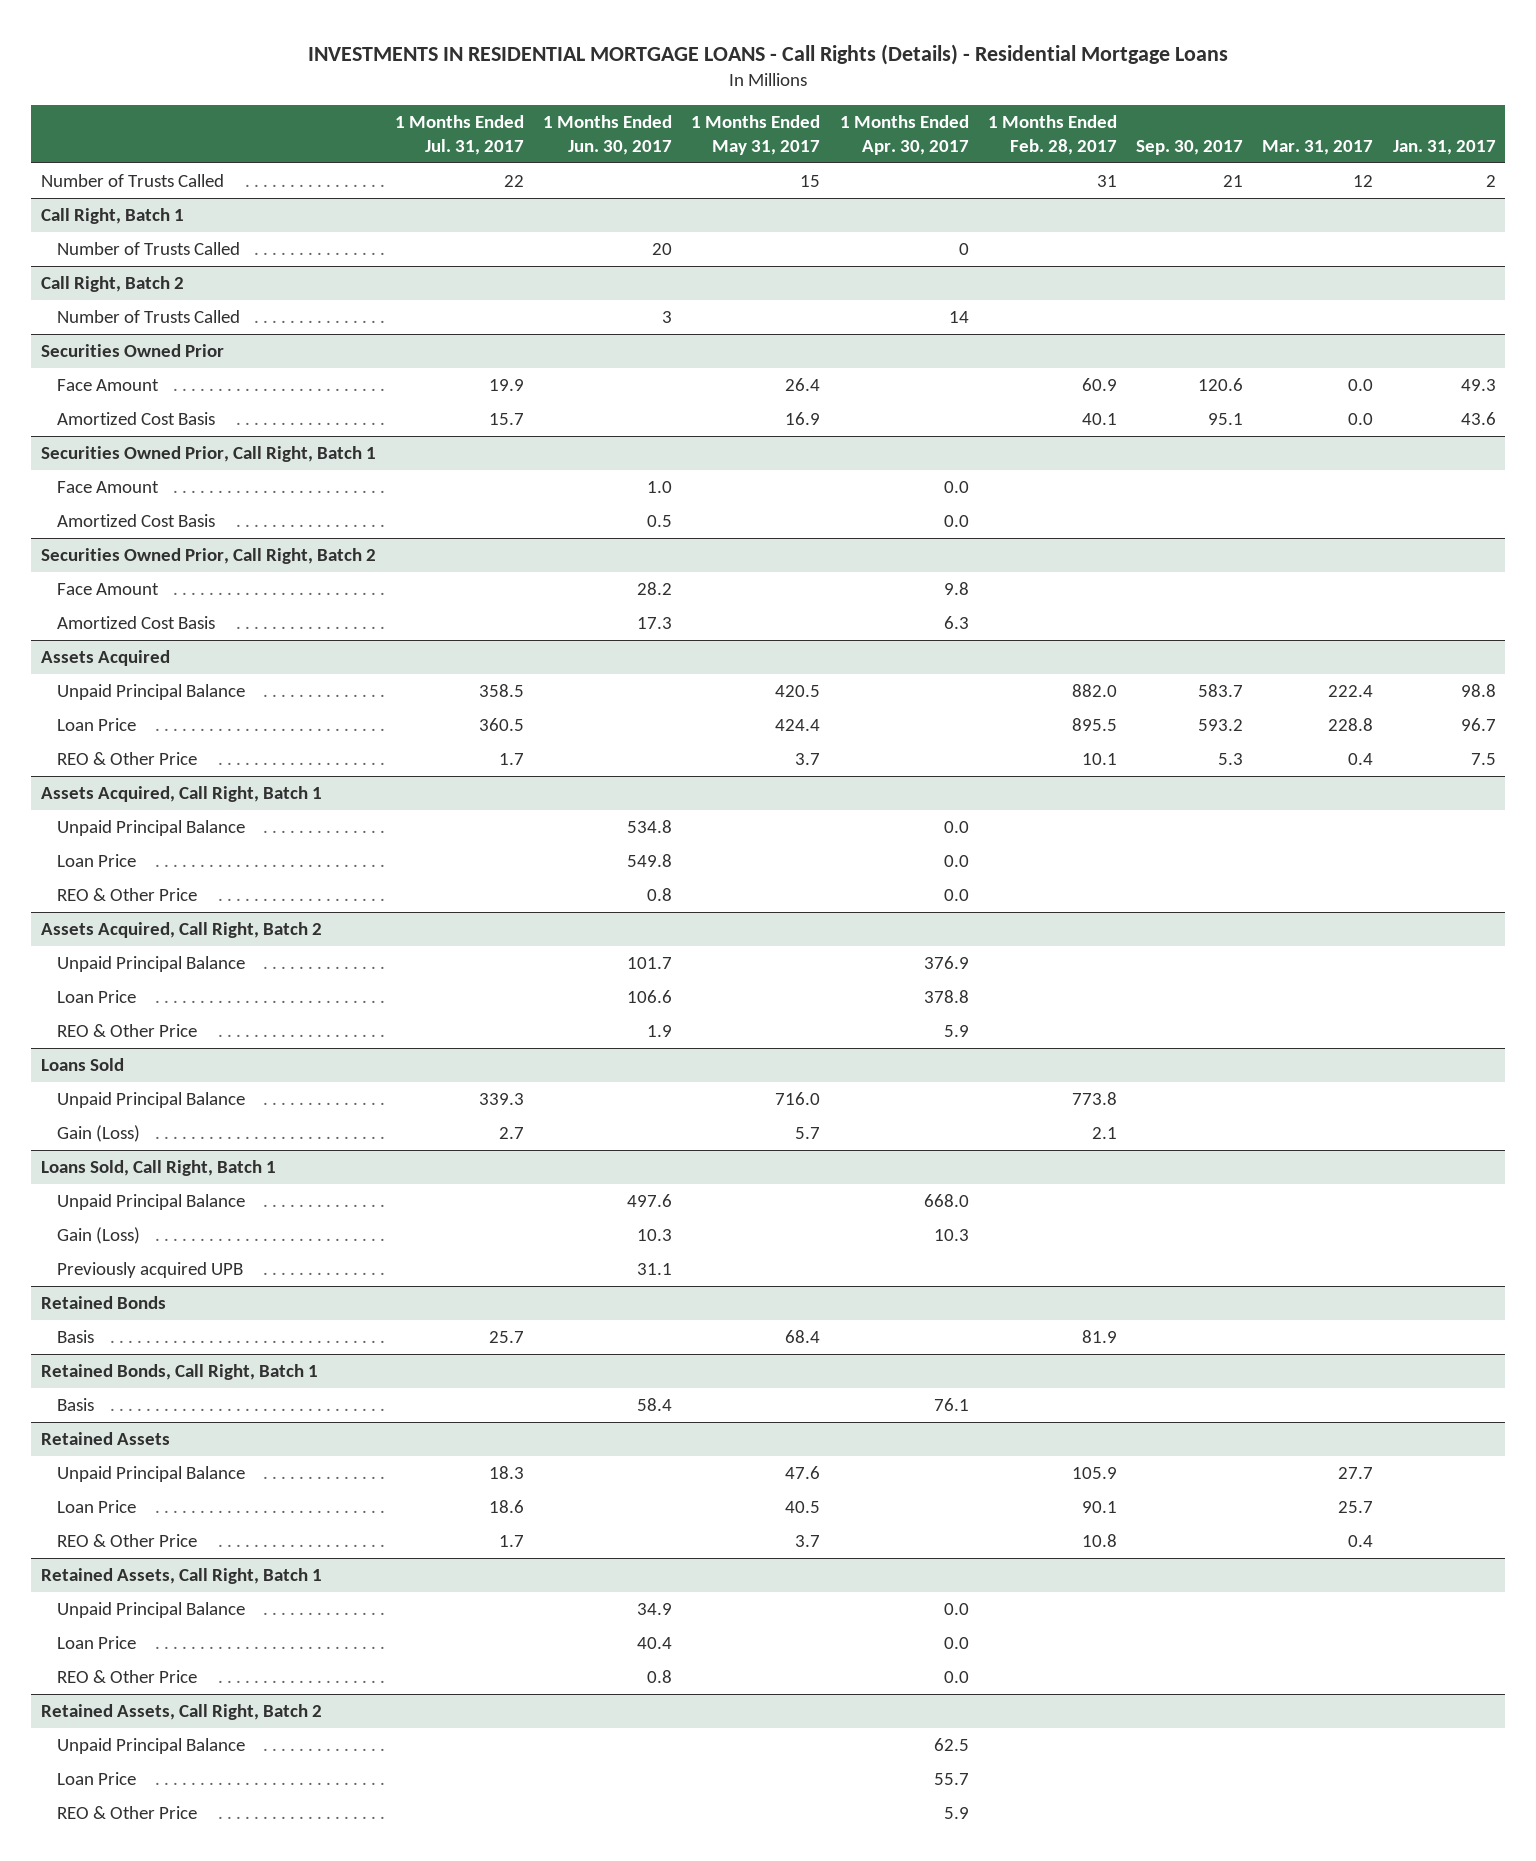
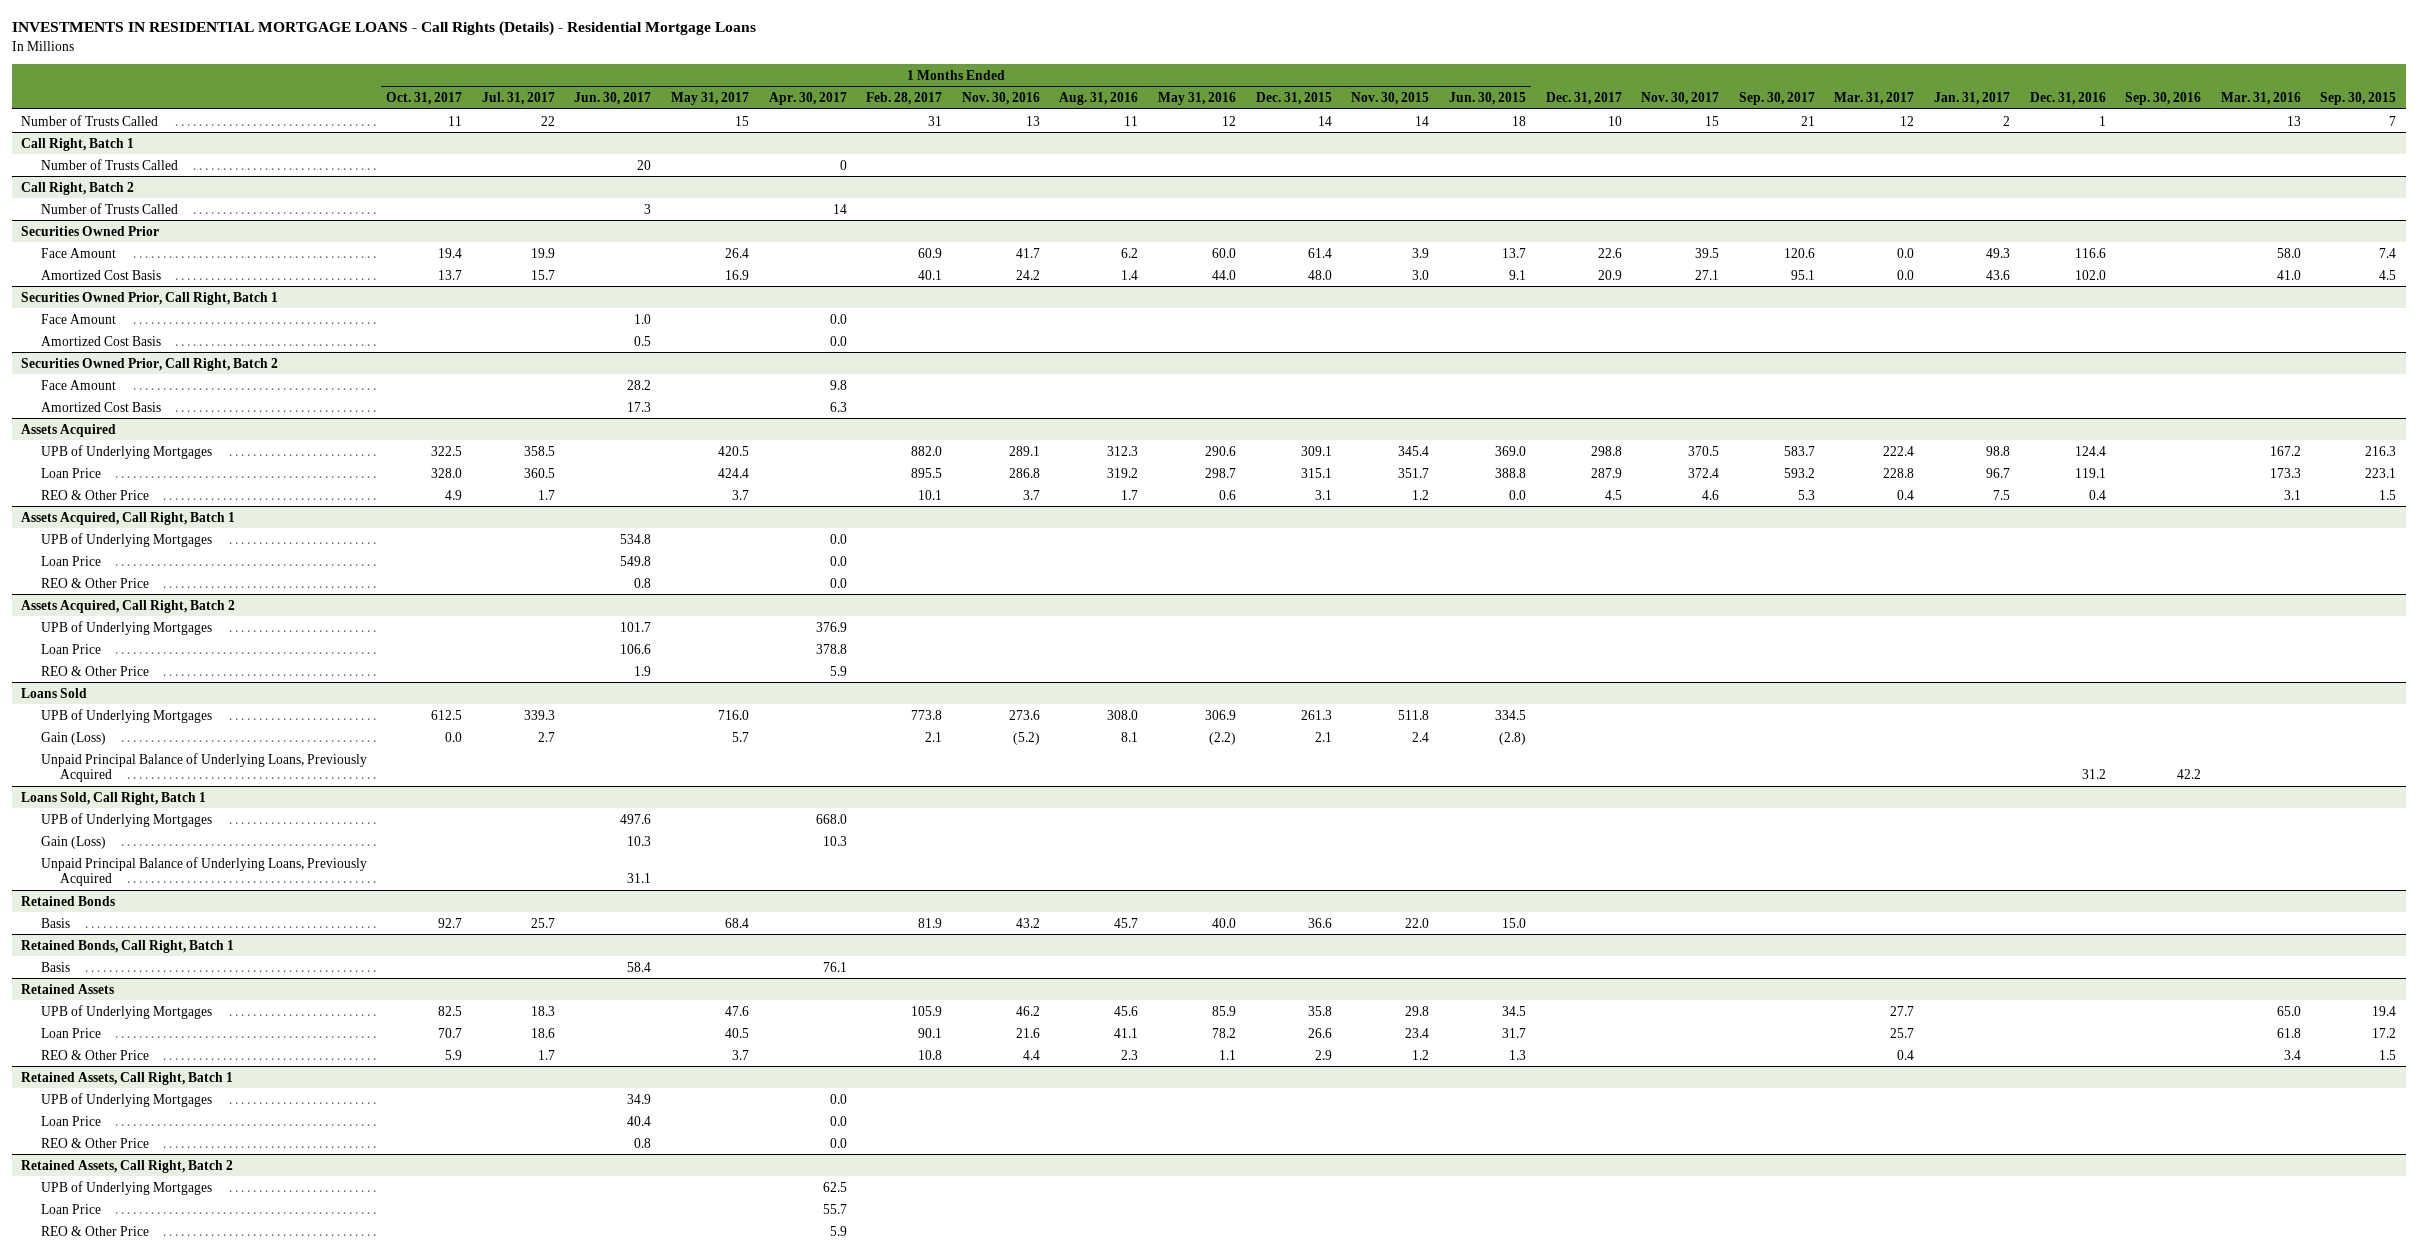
none -> [386,91,463,105] Oct. 31, 2017
none -> [961,91,1040,105] Nov. 30, 2016
none -> [1059,91,1139,105] Aug. 31, 2016
none -> [1158,91,1237,105] May 31, 2016
none -> [1255,91,1332,105] Dec. 31, 2015
none -> [1351,91,1430,105] Nov. 30, 2015
none -> [1448,91,1526,105] Jun. 30, 2015
none -> [1545,91,1622,105] Dec. 31, 2017
none -> [1641,91,1720,105] Nov. 30, 2017
none -> [2029,91,2106,105] Dec. 31, 2016
none -> [2125,91,2202,105] Sep. 30, 2016
none -> [2220,91,2301,105] Mar. 31, 2016
none -> [2320,91,2397,105] Sep. 30, 2015
[57,683,246,700] Unpaid Principal Balance -> [40,444,212,459] UPB of Underlying Mortgages
[57,819,246,836] Unpaid Principal Balance -> [40,532,212,547] UPB of Underlying Mortgages
[57,955,246,972] Unpaid Principal Balance -> [40,620,212,635] UPB of Underlying Mortgages
[57,1091,246,1108] Unpaid Principal Balance -> [40,708,212,723] UPB of Underlying Mortgages
none -> [40,752,367,783] Unpaid Principal Balance of Underlying Loans, Previously Acquired
[57,1193,246,1210] Unpaid Principal Balance -> [40,812,212,827] UPB of Underlying Mortgages
[57,1261,244,1278] Previously acquired UPB -> [40,856,367,887] Unpaid Principal Balance of Underlying Loans, Previously Acquired
[57,1465,246,1482] Unpaid Principal Balance -> [40,1004,212,1019] UPB of Underlying Mortgages
[57,1601,246,1618] Unpaid Principal Balance -> [40,1092,212,1107] UPB of Underlying Mortgages
[57,1737,246,1754] Unpaid Principal Balance -> [40,1180,212,1195] UPB of Underlying Mortgages

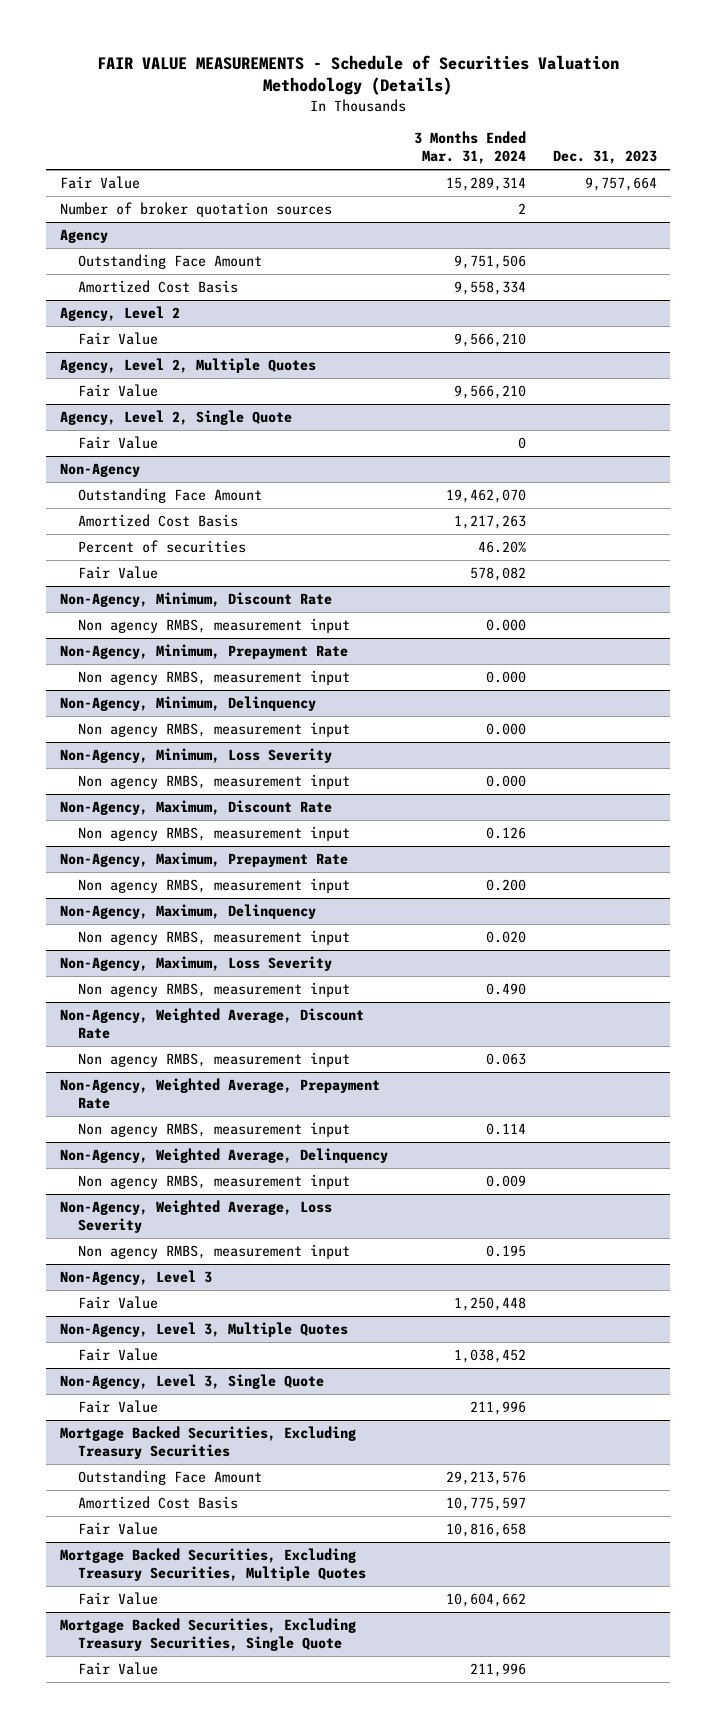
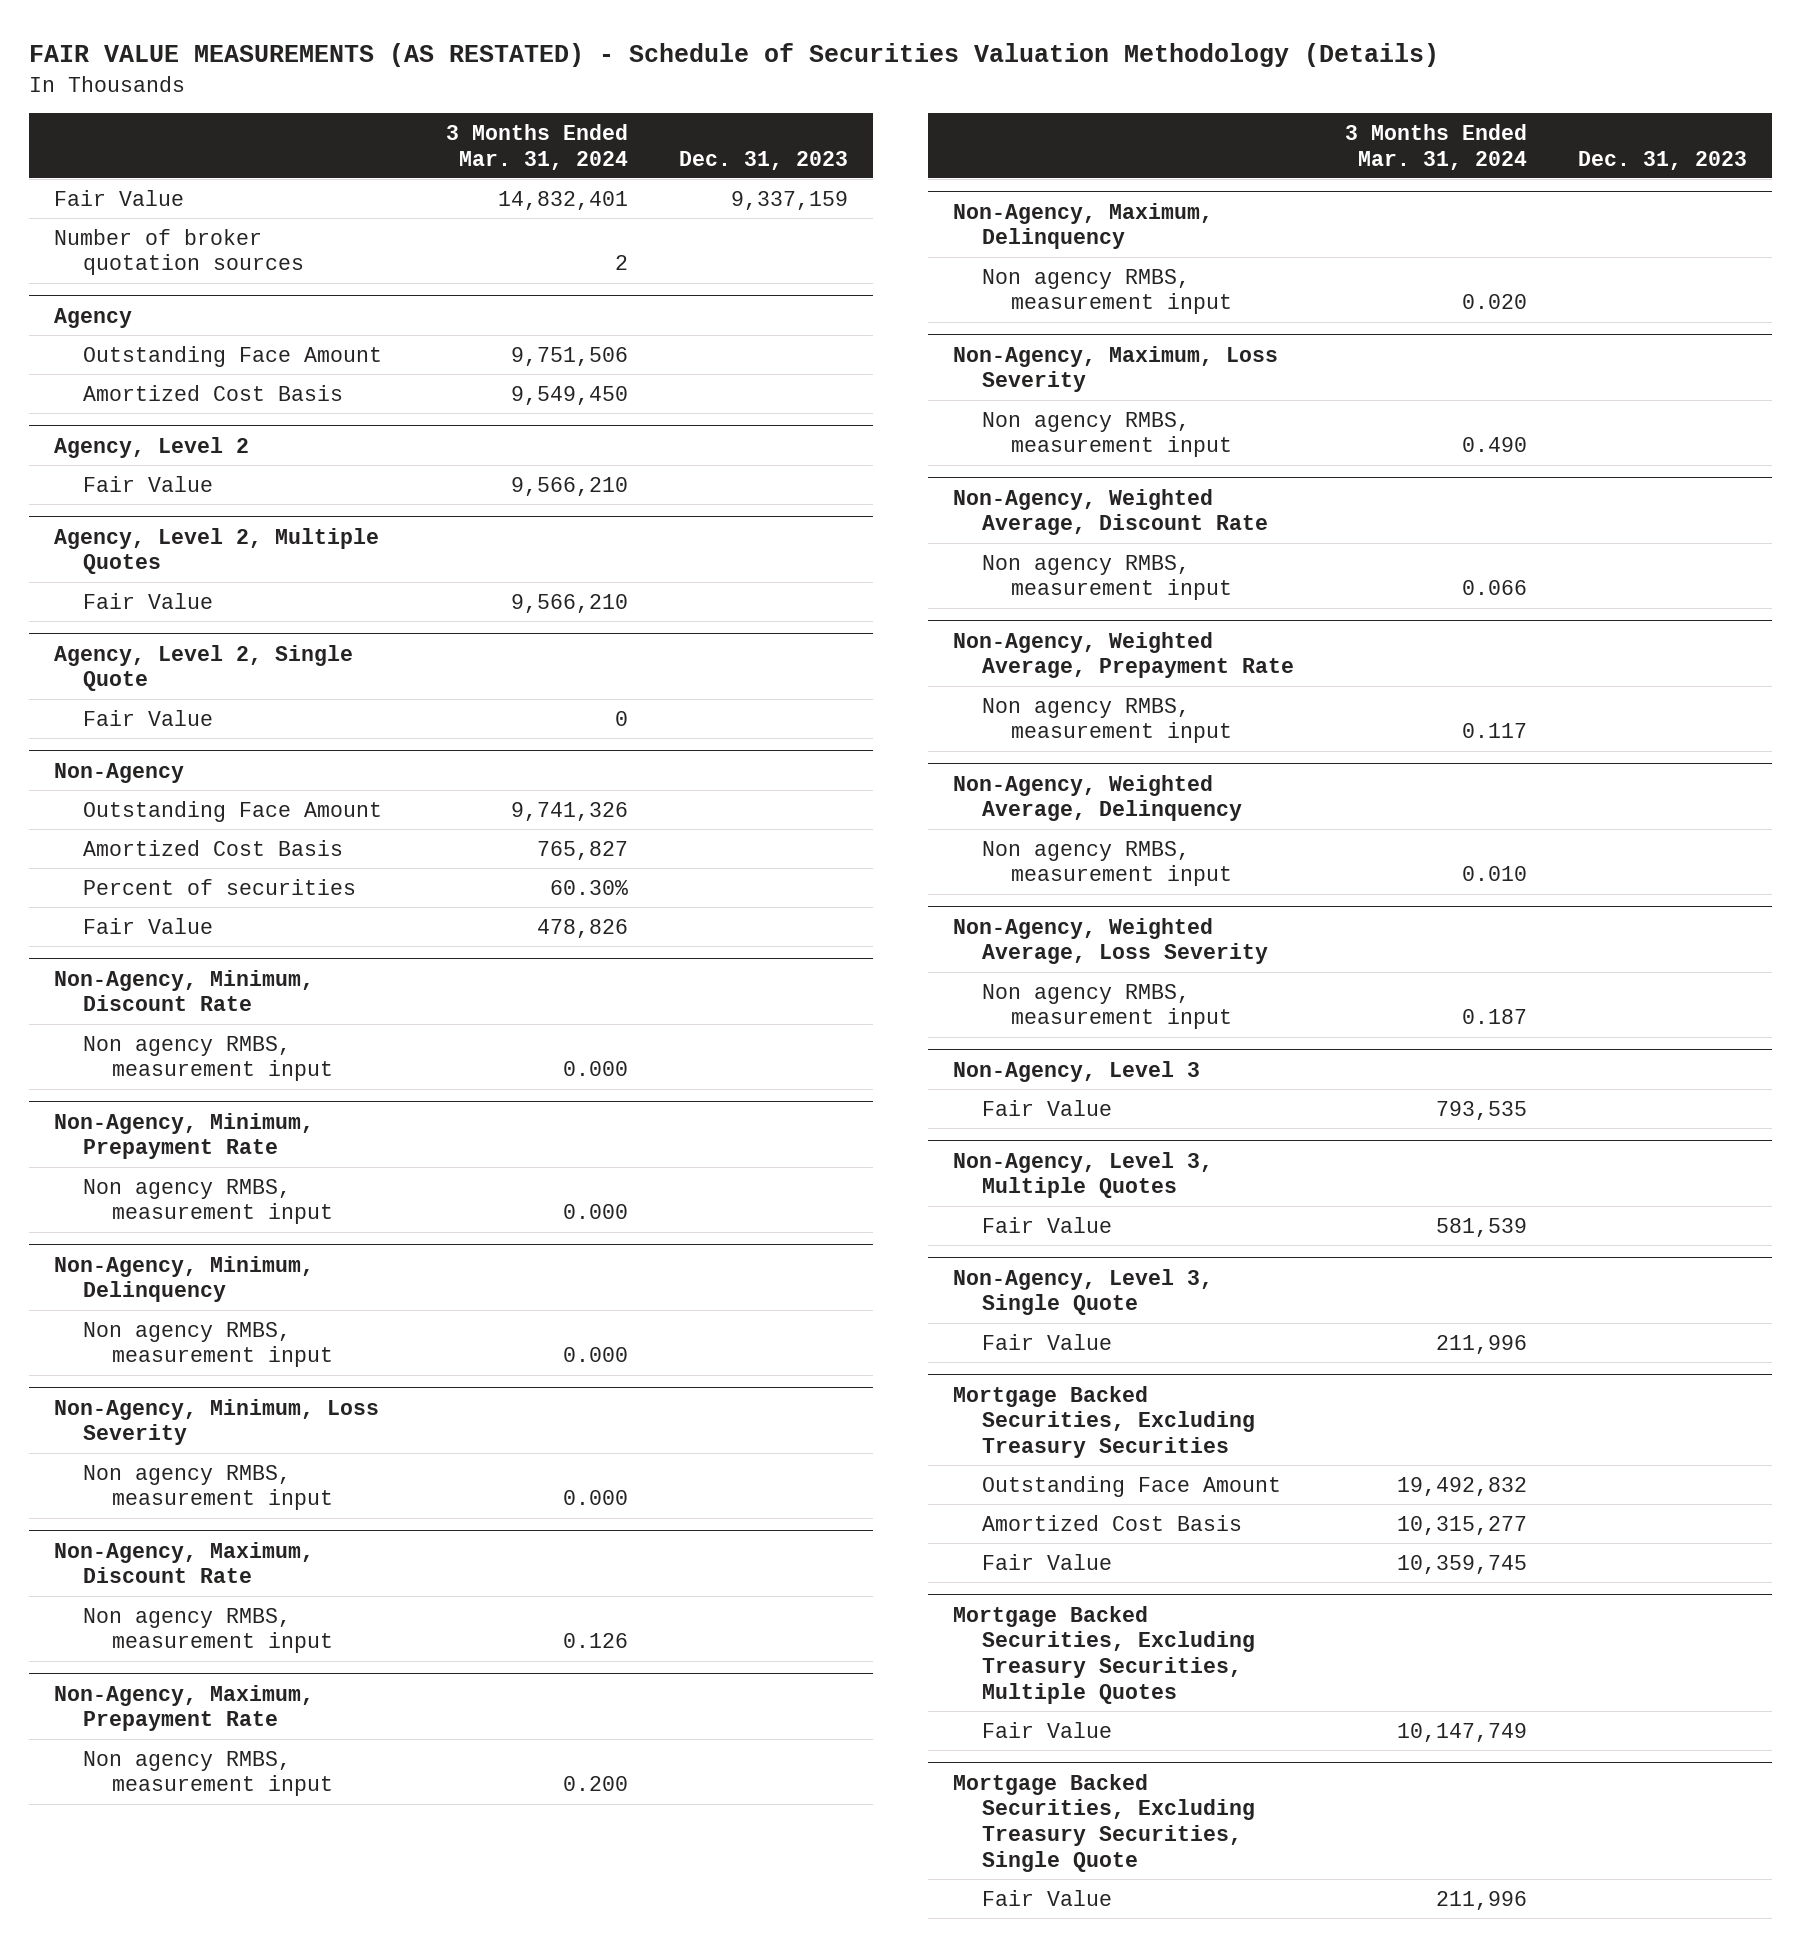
[97,54,620,96] FAIR VALUE MEASUREMENTS - Schedule of Securities Valuation Methodology (Details) -> [28,43,1439,68] FAIR VALUE MEASUREMENTS (AS RESTATED) - Schedule of Securities Valuation Methodology (Details)
[446,176,527,191] 15,289,314 -> [497,190,628,210] 14,832,401
[584,176,657,191] 9,757,664 -> [730,190,848,210] 9,337,159
[454,280,527,295] 9,558,334 -> [510,385,628,405] 9,549,450
[446,488,527,503] 19,462,070 -> [510,801,628,821] 9,741,326
[454,514,527,529] 1,217,263 -> [536,840,628,860] 765,827
[478,540,527,553] 46.20% -> [549,879,628,895] 60.30%
[470,566,527,581] 578,082 -> [536,918,628,938] 478,826
[486,1052,527,1065] 0.063 -> [1461,580,1527,596] 0.066
[486,1122,527,1135] 0.114 -> [1461,723,1527,739] 0.117
[486,1174,527,1187] 0.009 -> [1461,866,1527,882] 0.010
[486,1244,527,1257] 0.195 -> [1461,1009,1527,1025] 0.187
[454,1296,527,1311] 1,250,448 -> [1435,1100,1527,1120] 793,535
[454,1348,527,1363] 1,038,452 -> [1435,1217,1527,1237] 581,539
[446,1470,527,1485] 29,213,576 -> [1396,1476,1527,1496] 19,492,832
[446,1496,527,1511] 10,775,597 -> [1396,1515,1527,1535] 10,315,277
[446,1522,527,1537] 10,816,658 -> [1396,1554,1527,1574] 10,359,745
[446,1592,527,1607] 10,604,662 -> [1396,1722,1527,1742] 10,147,749

